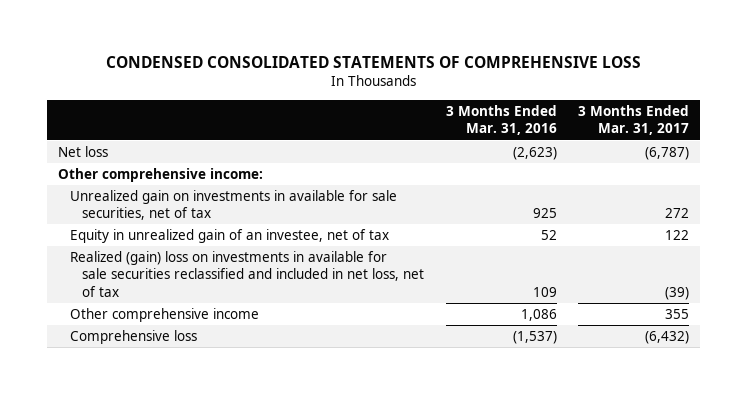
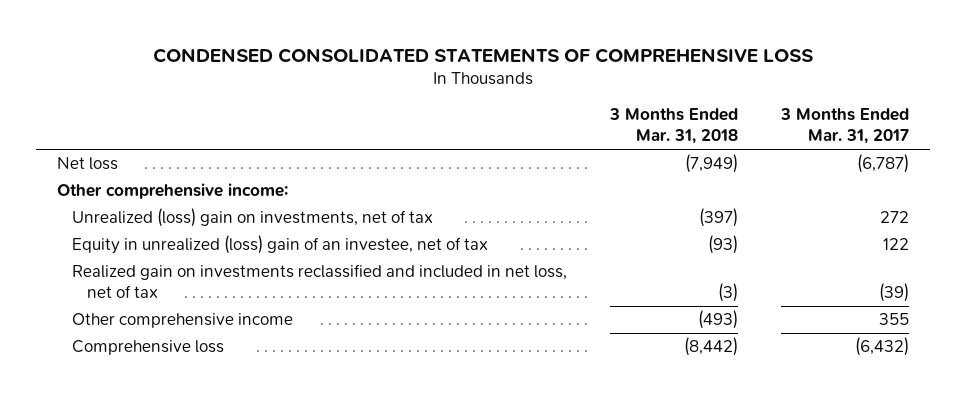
[445,105,557,136] 3 Months Ended Mar. 31, 2016 -> none
none -> [608,108,738,145] 3 Months Ended Mar. 31, 2018
[69,189,397,221] Unrealized gain on investments in available for sale securities, net of tax -> [72,208,434,228] Unrealized (loss) gain on investments, net of tax
[69,228,389,243] Equity in unrealized gain of an investee, net of tax -> [72,235,489,255] Equity in unrealized (loss) gain of an investee, net of tax
[69,250,424,297] Realized (gain) loss on investments in available for sale securities reclassified and included in net loss, net of tax -> [72,264,568,299] Realized gain on investments reclassified and included in net loss, net of tax

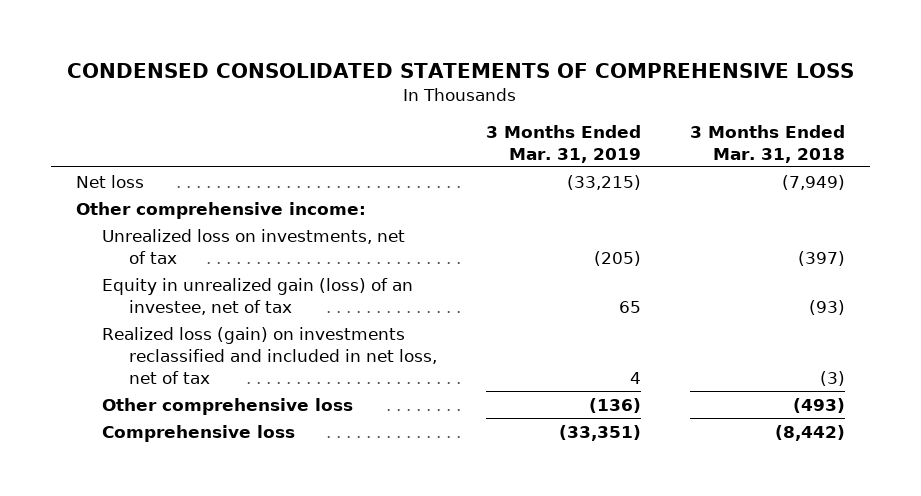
[779,108,909,145] 3 Months Ended Mar. 31, 2017 -> none
none -> [486,124,642,163] 3 Months Ended Mar. 31, 2019
[72,208,434,228] Unrealized (loss) gain on investments, net of tax -> [102,228,406,264] Unrealized loss on investments, net of tax
[72,235,489,255] Equity in unrealized (loss) gain of an investee, net of tax -> [102,277,414,315] Equity in unrealized gain (loss) of an investee, net of tax
[72,264,568,299] Realized gain on investments reclassified and included in net loss, net of tax -> [102,326,437,384] Realized loss (gain) on investments reclassified and included in net loss, net of tax
[72,313,294,329] Other comprehensive income -> [102,397,354,415] Other comprehensive loss

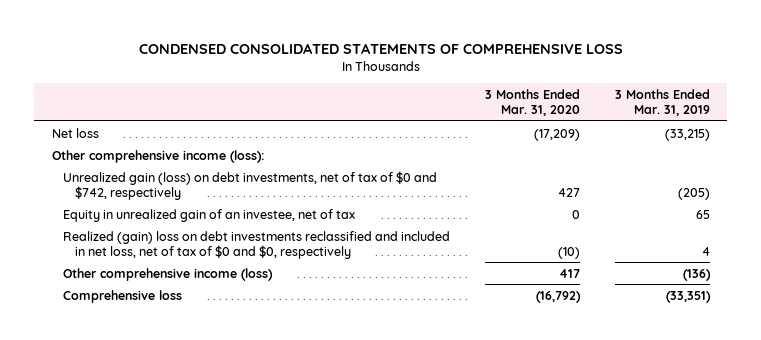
[690,124,846,163] 3 Months Ended Mar. 31, 2018 -> none
none -> [484,89,580,116] 3 Months Ended Mar. 31, 2020
[75,201,366,219] Other comprehensive income: -> [51,149,264,163] Other comprehensive income (loss):
[102,228,406,264] Unrealized loss on investments, net of tax -> [63,170,438,200] Unrealized gain (loss) on debt investments, net of tax of $0 and $742, respectively
[102,277,414,315] Equity in unrealized gain (loss) of an investee, net of tax -> [63,208,356,222] Equity in unrealized gain of an investee, net of tax
[102,326,437,384] Realized loss (gain) on investments reclassified and included in net loss, net of tax -> [63,230,451,259] Realized (gain) loss on debt investments reclassified and included in net loss, net of tax of $0 and $0, respectively
[102,397,354,415] Other comprehensive loss -> [63,267,274,281] Other comprehensive income (loss)

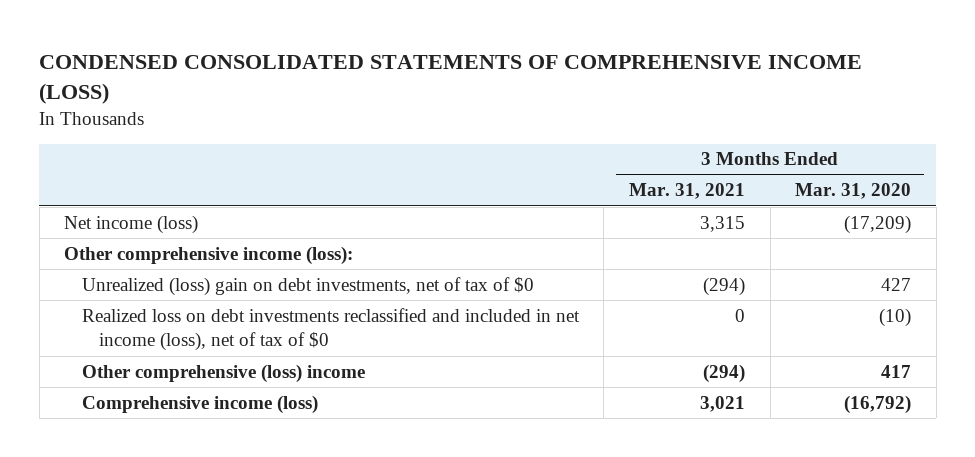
[138,42,623,54] CONDENSED CONSOLIDATED STATEMENTS OF COMPREHENSIVE LOSS -> [39,55,863,104] CONDENSED CONSOLIDATED STATEMENTS OF COMPREHENSIVE INCOME (LOSS)
[614,89,710,116] 3 Months Ended Mar. 31, 2019 -> none
none -> [628,183,745,200] Mar. 31, 2021
[51,127,99,138] Net loss -> [64,214,199,234] Net income (loss)
[63,208,356,222] Equity in unrealized gain of an investee, net of tax -> none
[63,170,438,200] Unrealized gain (loss) on debt investments, net of tax of $0 and $742, respectively -> [81,276,534,296] Unrealized (loss) gain on debt investments, net of tax of $0
[63,230,451,259] Realized (gain) loss on debt investments reclassified and included in net loss, net of tax of $0 and $0, respectively -> [81,307,580,352] Realized loss on debt investments reclassified and included in net income (loss), net of tax of $0
[63,267,274,281] Other comprehensive income (loss) -> [81,363,365,383] Other comprehensive (loss) income
[63,289,183,303] Comprehensive loss -> [81,394,318,414] Comprehensive income (loss)

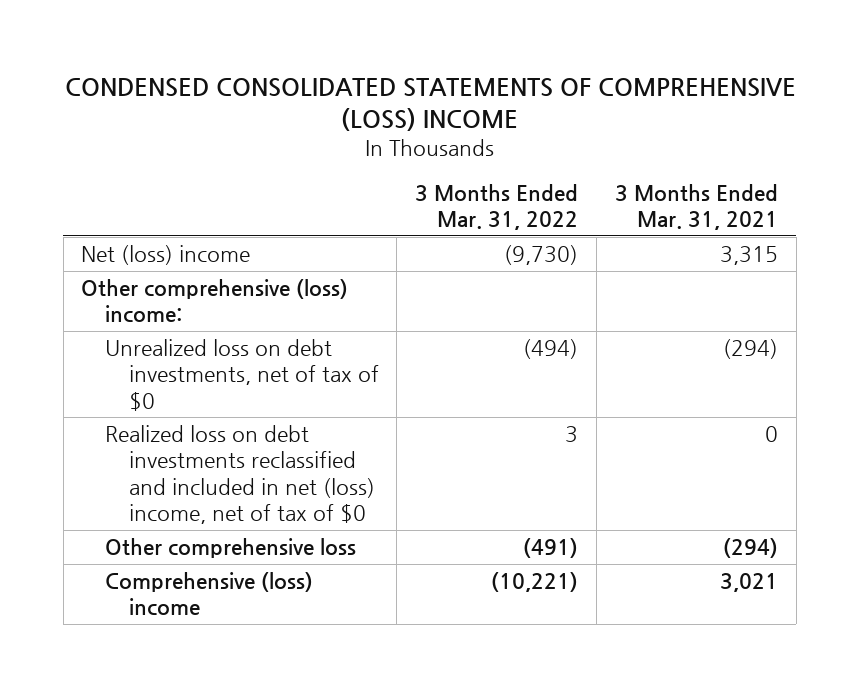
[39,55,863,104] CONDENSED CONSOLIDATED STATEMENTS OF COMPREHENSIVE INCOME (LOSS) -> [64,78,796,132] CONDENSED CONSOLIDATED STATEMENTS OF COMPREHENSIVE (LOSS) INCOME
[795,183,912,200] Mar. 31, 2020 -> none
none -> [415,184,579,231] 3 Months Ended Mar. 31, 2022
[64,214,199,234] Net income (loss) -> [81,245,251,266] Net (loss) income
[64,245,354,265] Other comprehensive income (loss): -> [81,279,349,324] Other comprehensive (loss) income:
[81,276,534,296] Unrealized (loss) gain on debt investments, net of tax of $0 -> [104,339,379,411] Unrealized loss on debt investments, net of tax of $0
[81,307,580,352] Realized loss on debt investments reclassified and included in net income (loss), net of tax of $0 -> [104,425,375,524] Realized loss on debt investments reclassified and included in net (loss) income, net of tax of $0
[81,363,365,383] Other comprehensive (loss) income -> [104,538,356,559] Other comprehensive loss
[81,394,318,414] Comprehensive income (loss) -> [104,572,313,617] Comprehensive (loss) income

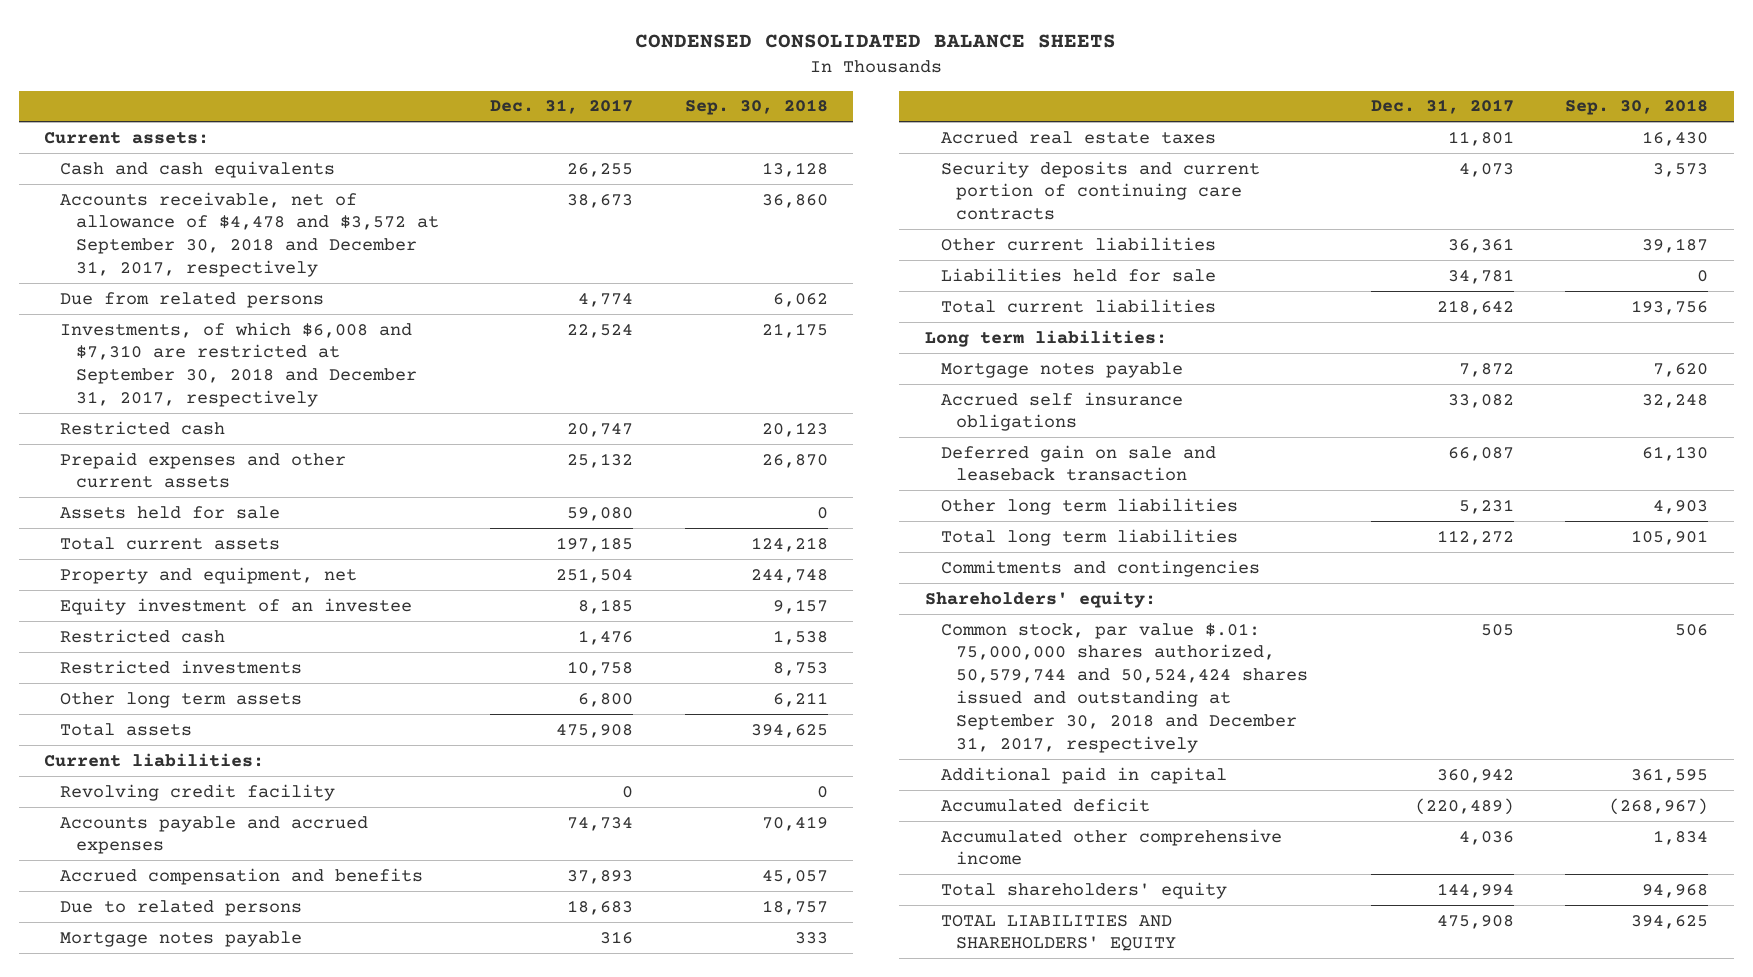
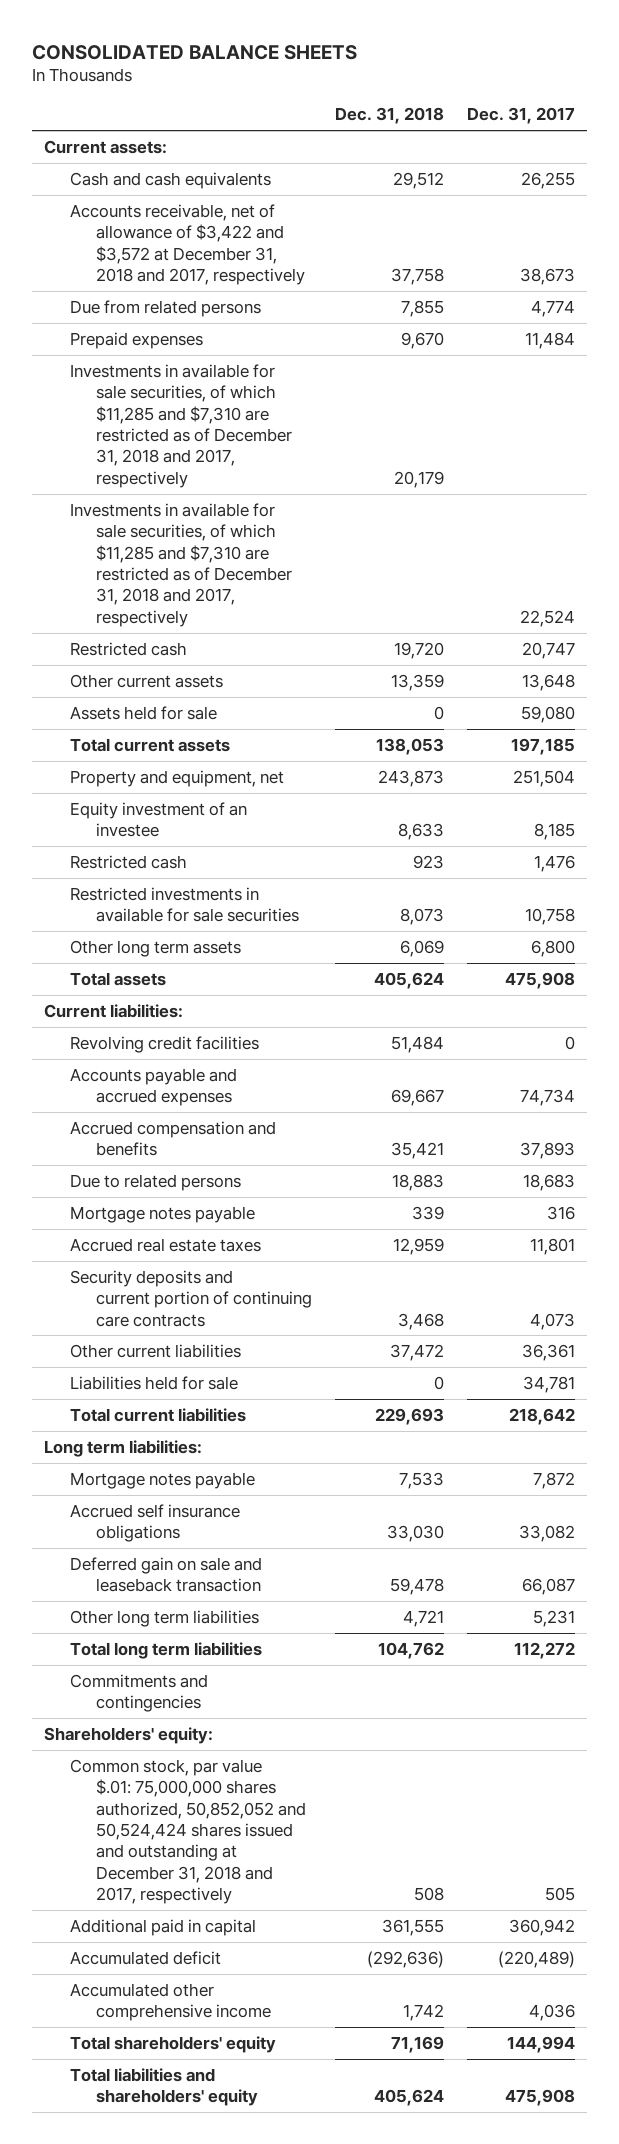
[635,34,1117,49] CONDENSED CONSOLIDATED BALANCE SHEETS -> [32,44,358,60] CONSOLIDATED BALANCE SHEETS
[684,99,828,116] Sep. 30, 2018 -> none
none -> [335,107,445,125] Dec. 31, 2018
[59,191,439,278] Accounts receivable, net of allowance of $4,478 and $3,572 at September 30, 2018 and December 31, 2017, respectively -> [70,203,306,286] Accounts receivable, net of allowance of $3,422 and $3,572 at December 31, 2018 and 2017, respectively
none -> [70,331,204,349] Prepaid expenses
none -> [70,363,293,488] Investments in available for sale securities, of which $11,285 and $7,310 are restricted as of December 31, 2018 and 2017, respectively
[59,321,417,408] Investments, of which $6,008 and $7,310 are restricted at September 30, 2018 and December 31, 2017, respectively -> [70,502,293,627] Investments in available for sale securities, of which $11,285 and $7,310 are restricted as of December 31, 2018 and 2017, respectively
[59,451,346,489] Prepaid expenses and other current assets -> [70,673,224,688] Other current assets
[567,452,634,468] 25,132 -> [522,673,576,691] 13,648
[59,659,302,674] Restricted investments -> [70,886,300,923] Restricted investments in available for sale securities
[59,783,335,801] Revolving credit facility -> [70,1035,260,1053] Revolving credit facilities
[940,622,1309,753] Common stock, par value $.01: 75,000,000 shares authorized, 50,579,744 and 50,524,424 shares issued and outstanding at September 30, 2018 and December 31, 2017, respectively -> [70,1758,307,1905] Common stock, par value $.01: 75,000,000 shares authorized, 50,852,052 and 50,524,424 shares issued and outstanding at December 31, 2018 and 2017, respectively
[940,914,1177,952] TOTAL LIABILITIES AND SHAREHOLDERS' EQUITY -> [70,2067,259,2107] Total liabilities and shareholders' equity

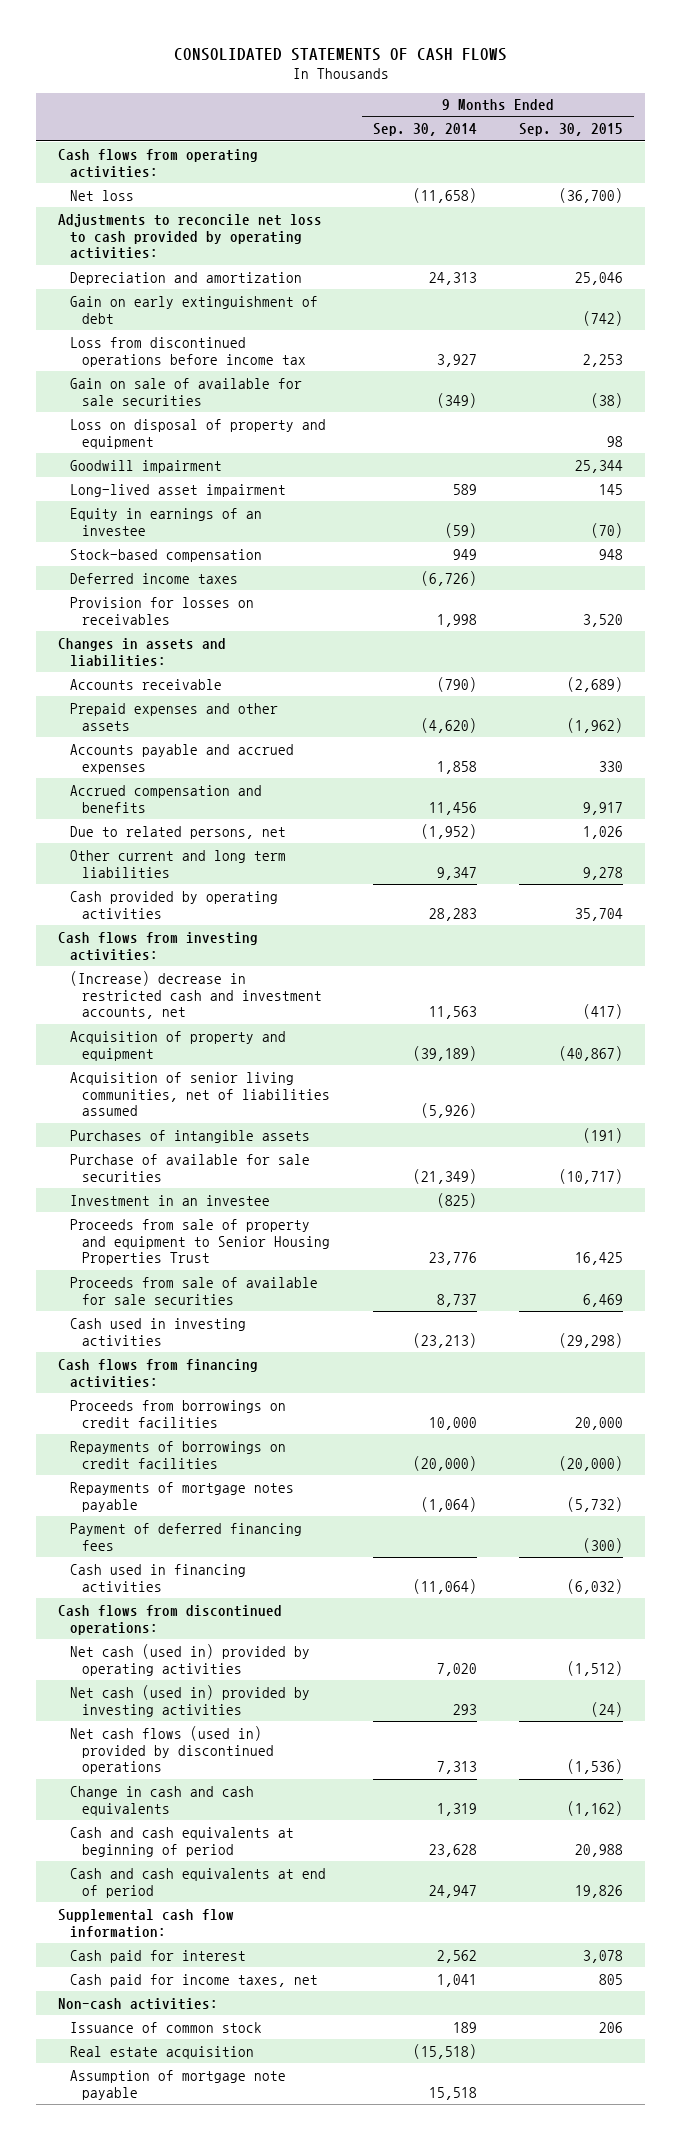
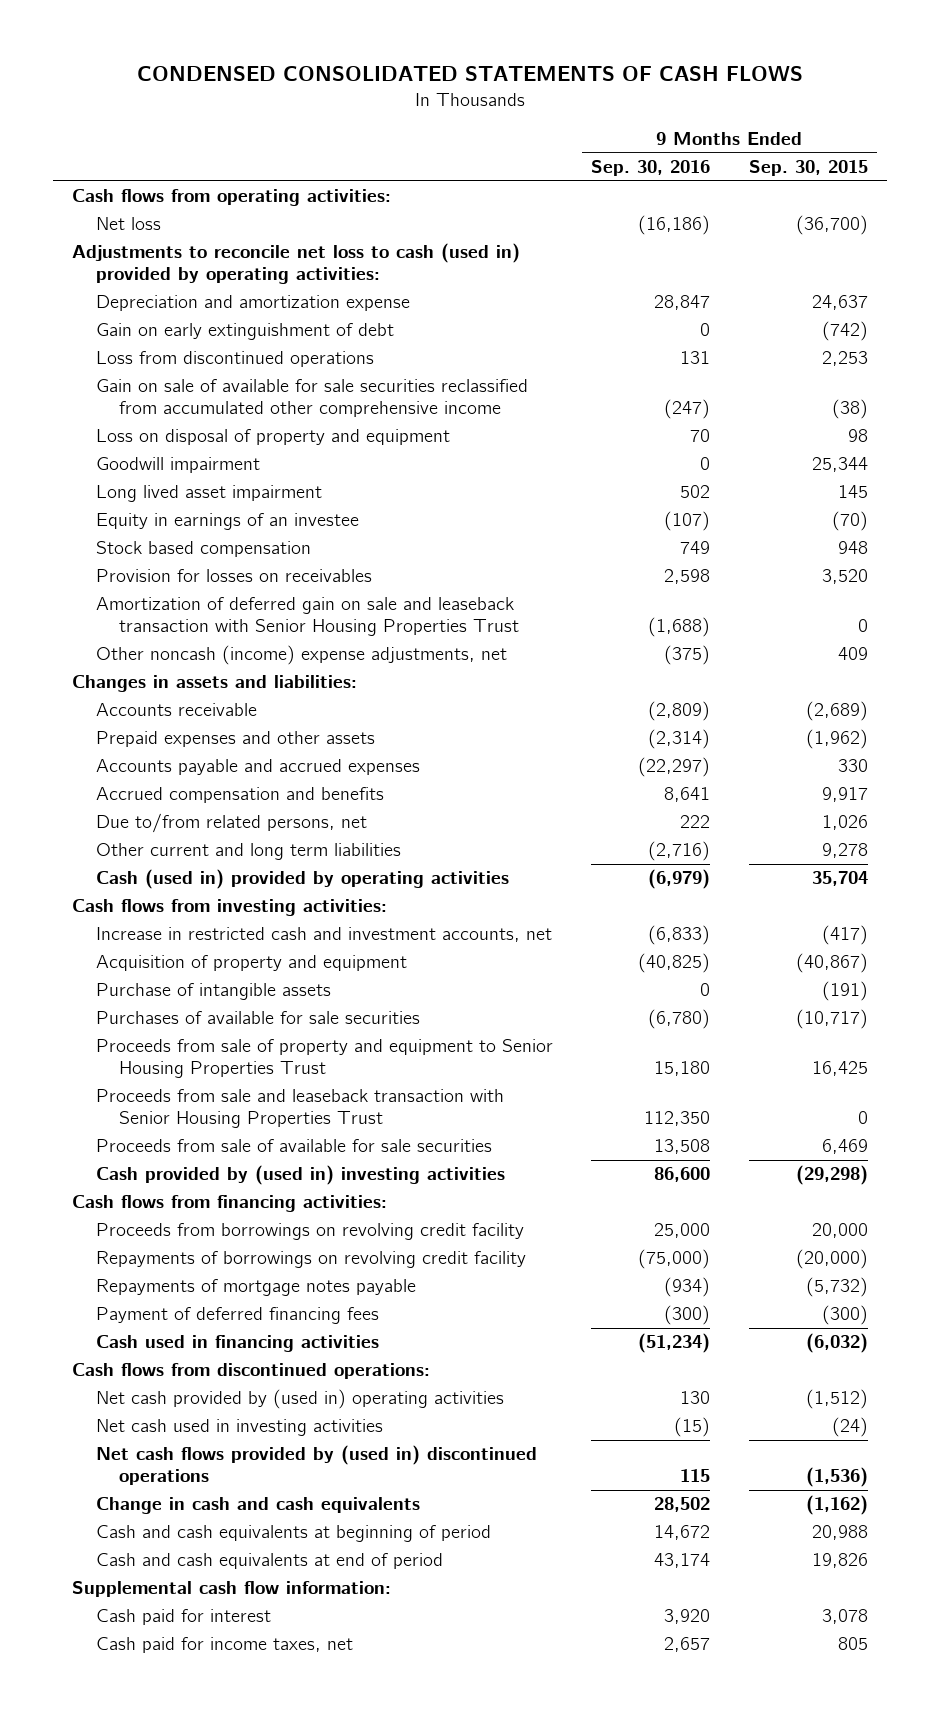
[173,47,507,61] CONSOLIDATED STATEMENTS OF CASH FLOWS -> [136,66,803,82] CONDENSED CONSOLIDATED STATEMENTS OF CASH FLOWS
[372,123,477,137] Sep. 30, 2014 -> none
none -> [591,159,711,176] Sep. 30, 2016
[57,213,322,260] Adjustments to reconcile net loss to cash provided by operating activities: -> [72,243,521,285] Adjustments to reconcile net loss to cash (used in) provided by operating activities:
[70,271,303,285] Depreciation and amortization -> [95,295,410,312] Depreciation and amortization expense
[575,271,624,285] 25,046 -> [811,295,868,311] 24,637
[70,336,307,367] Loss from discontinued operations before income tax -> [95,351,374,368] Loss from discontinued operations
[70,377,303,406] Gain on sale of available for sale securities -> [95,379,528,418] Gain on sale of available for sale securities reclassified from accumulated other comprehensive income
[70,483,287,497] Long-lived asset impairment -> [95,485,322,503] Long lived asset impairment
[70,572,239,584] Deferred income taxes -> none
[70,548,263,562] Stock-based compensation -> [95,541,311,558] Stock based compensation
none -> [95,597,520,637] Amortization of deferred gain on sale and leaseback transaction with Senior Housing Properties Trust
none -> [95,645,507,666] Other noncash (income) expense adjustments, net
[70,825,287,839] Due to related persons, net -> [95,813,367,834] Due to/from related persons, net
[70,890,279,919] Cash provided by operating activities -> [95,869,509,890] Cash (used in) provided by operating activities
[70,970,323,1020] (Increase) decrease in restricted cash and investment accounts, net -> [95,927,552,943] Increase in restricted cash and investment accounts, net
[70,1071,331,1117] Acquisition of senior living communities, net of liabilities assumed -> none
[70,1194,271,1206] Investment in an investee -> none
[70,1129,311,1143] Purchases of intangible assets -> [95,983,331,1001] Purchase of intangible assets
[70,1153,311,1182] Purchase of available for sale securities -> [95,1011,420,1025] Purchases of available for sale securities
none -> [95,1089,504,1129] Proceeds from sale and leaseback transaction with Senior Housing Properties Trust
[70,1317,247,1346] Cash used in investing activities -> [95,1165,505,1186] Cash provided by (used in) investing activities
[70,1399,287,1428] Proceeds from borrowings on credit facilities -> [95,1223,524,1241] Proceeds from borrowings on revolving credit facility
[70,1440,287,1469] Repayments of borrowings on credit facilities -> [95,1251,526,1269] Repayments of borrowings on revolving credit facility
[70,1643,311,1676] Net cash (used in) provided by operating activities -> [95,1389,504,1410] Net cash provided by (used in) operating activities
[70,1684,311,1717] Net cash (used in) provided by investing activities -> [95,1419,383,1437] Net cash used in investing activities
[70,1725,275,1775] Net cash flows (used in) provided by discontinued operations -> [95,1445,537,1486] Net cash flows provided by (used in) discontinued operations
[57,1997,218,2010] Non-cash activities: -> none
[70,2021,263,2033] Issuance of common stock -> none
[70,2045,255,2059] Real estate acquisition -> none
[70,2069,287,2100] Assumption of mortgage note payable -> none

